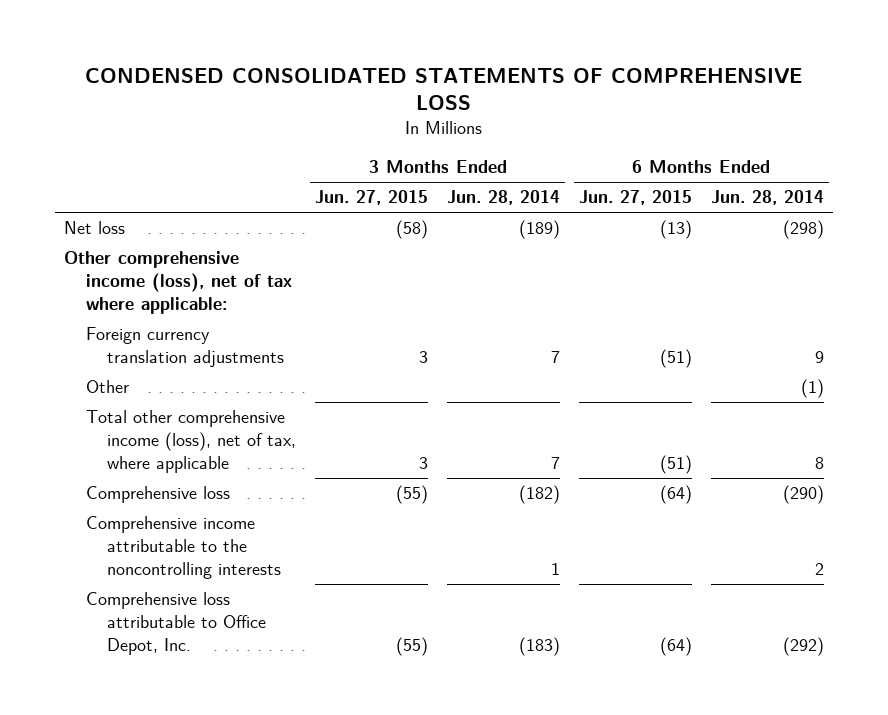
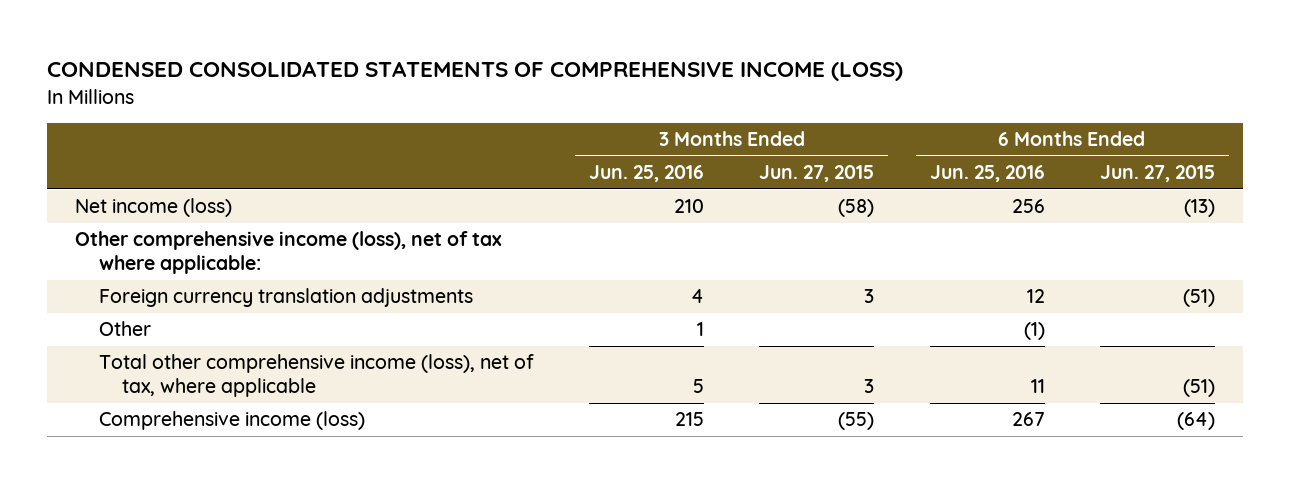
[85,67,803,111] CONDENSED CONSOLIDATED STATEMENTS OF COMPREHENSIVE LOSS -> [47,61,904,82] CONDENSED CONSOLIDATED STATEMENTS OF COMPREHENSIVE INCOME (LOSS)
[447,190,561,206] Jun. 28, 2014 -> none
[710,190,824,206] Jun. 28, 2014 -> none
none -> [588,165,704,183] Jun. 25, 2016
none -> [929,165,1045,183] Jun. 25, 2016
[64,221,126,235] Net loss -> [74,198,232,218] Net income (loss)
[85,486,230,504] Comprehensive loss -> none
[85,516,282,579] Comprehensive income attributable to the noncontrolling interests -> none
[85,592,267,655] Comprehensive loss attributable to Office Depot, Inc. -> [98,411,365,431] Comprehensive income (loss)

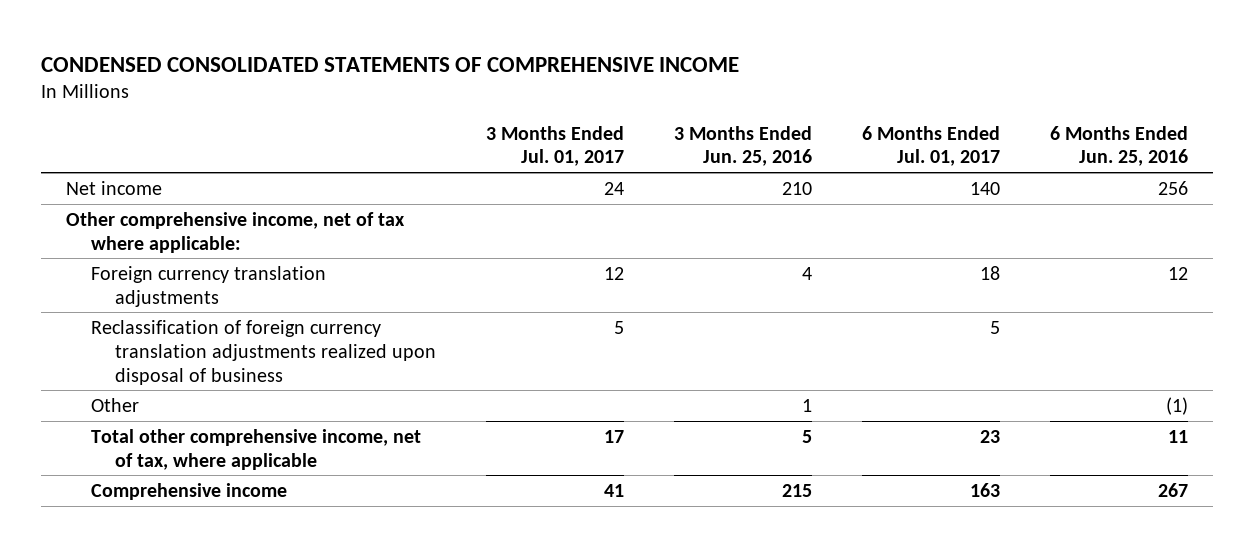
[47,61,904,82] CONDENSED CONSOLIDATED STATEMENTS OF COMPREHENSIVE INCOME (LOSS) -> [41,56,740,72] CONDENSED CONSOLIDATED STATEMENTS OF COMPREHENSIVE INCOME
[759,165,875,183] Jun. 27, 2015 -> none
[1099,165,1215,183] Jun. 27, 2015 -> none
none -> [486,125,625,167] 3 Months Ended Jul. 01, 2017
none -> [861,125,1000,167] 6 Months Ended Jul. 01, 2017
[74,198,232,218] Net income (loss) -> [66,180,163,195] Net income
[74,231,502,275] Other comprehensive income (loss), net of tax where applicable: -> [66,211,406,253] Other comprehensive income, net of tax where applicable:
none -> [90,319,437,385] Reclassification of foreign currency translation adjustments realized upon disposal of business
[98,354,534,398] Total other comprehensive income (loss), net of tax, where applicable -> [90,428,421,470] Total other comprehensive income, net of tax, where applicable
[98,411,365,431] Comprehensive income (loss) -> [90,482,287,500] Comprehensive income

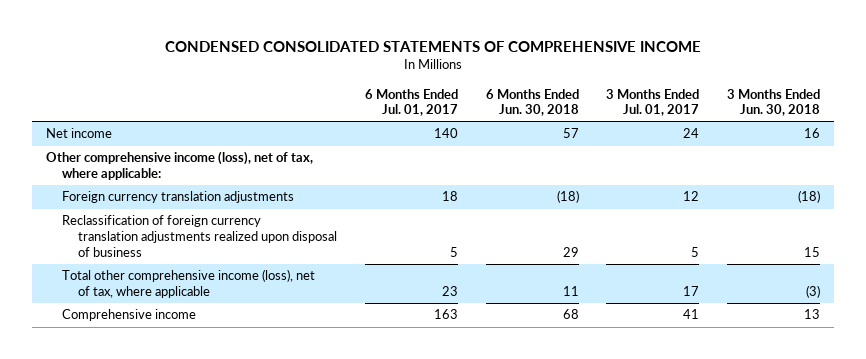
[673,125,812,167] 3 Months Ended Jun. 25, 2016 -> none
[1049,125,1188,167] 6 Months Ended Jun. 25, 2016 -> none
none -> [485,88,579,117] 6 Months Ended Jun. 30, 2018
none -> [727,88,821,117] 3 Months Ended Jun. 30, 2018
[66,211,406,253] Other comprehensive income, net of tax where applicable: -> [46,151,314,181] Other comprehensive income (loss), net of tax, where applicable:
[90,397,139,412] Other -> none
[90,428,421,470] Total other comprehensive income, net of tax, where applicable -> [62,269,316,299] Total other comprehensive income (loss), net of tax, where applicable

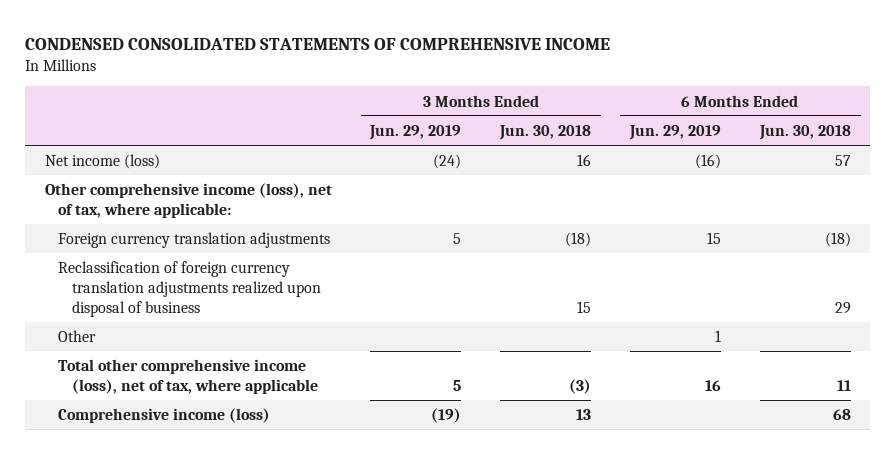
[365,88,459,117] 6 Months Ended Jul. 01, 2017 -> none
[606,88,700,117] 3 Months Ended Jul. 01, 2017 -> none
none -> [369,124,462,140] Jun. 29, 2019
none -> [629,124,722,140] Jun. 29, 2019
[46,128,113,139] Net income -> [44,154,160,170] Net income (loss)
none -> [58,330,97,343] Other
[62,309,197,322] Comprehensive income -> [58,408,271,424] Comprehensive income (loss)

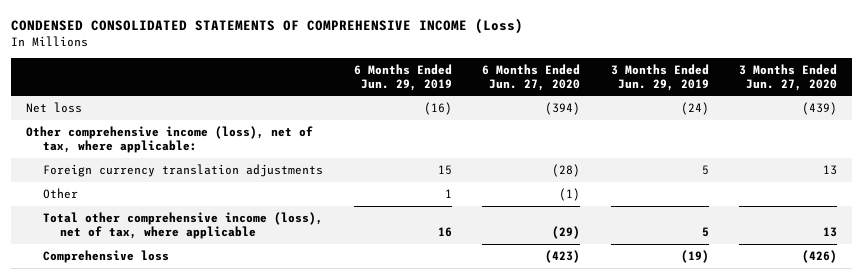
[25,37,611,50] CONDENSED CONSOLIDATED STATEMENTS OF COMPREHENSIVE INCOME -> [11,17,524,34] CONDENSED CONSOLIDATED STATEMENTS OF COMPREHENSIVE INCOME (Loss)
[499,124,592,140] Jun. 30, 2018 -> none
[758,124,851,140] Jun. 30, 2018 -> none
none -> [482,63,581,91] 6 Months Ended Jun. 27, 2020
none -> [739,63,838,91] 3 Months Ended Jun. 27, 2020
[44,154,160,170] Net income (loss) -> [26,102,83,114] Net loss
[58,261,321,317] Reclassification of foreign currency translation adjustments realized upon disposal of business -> none
[58,408,271,424] Comprehensive income (loss) -> [43,250,170,264] Comprehensive loss

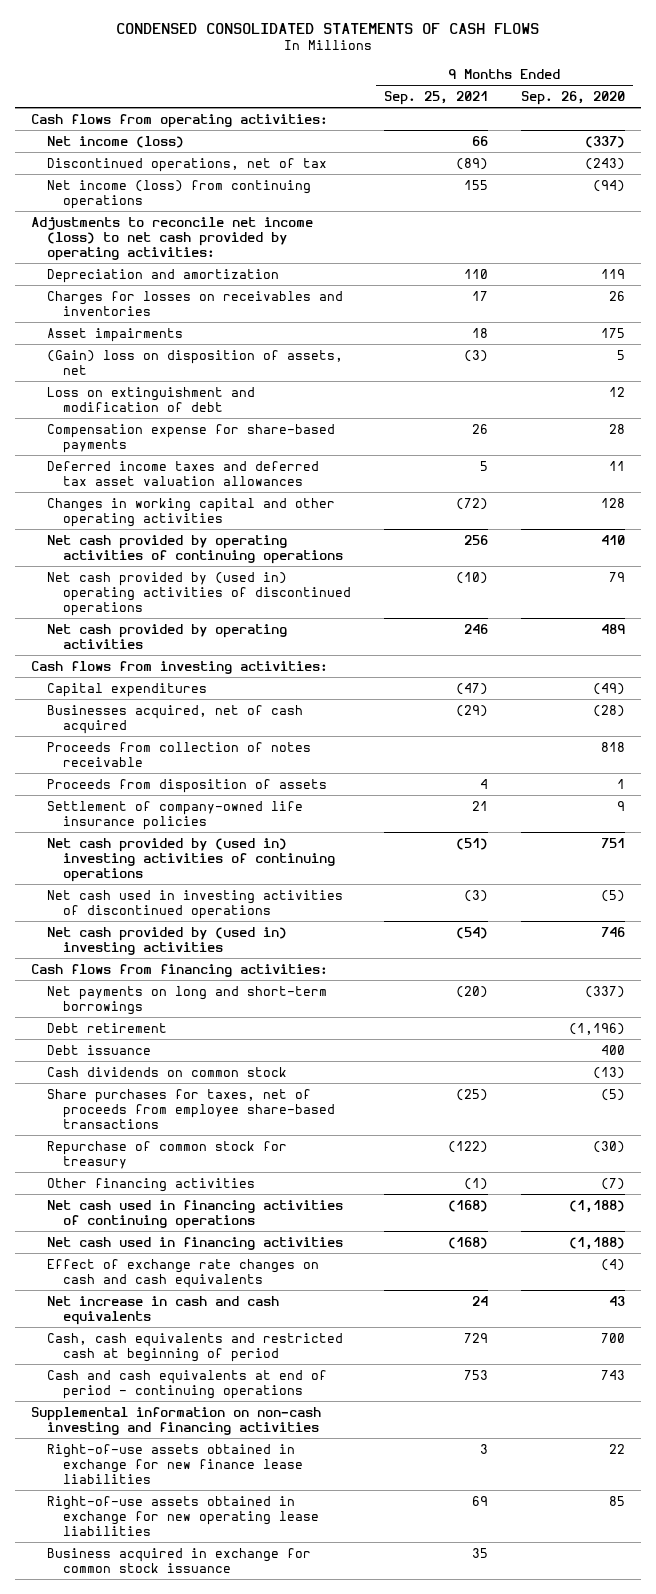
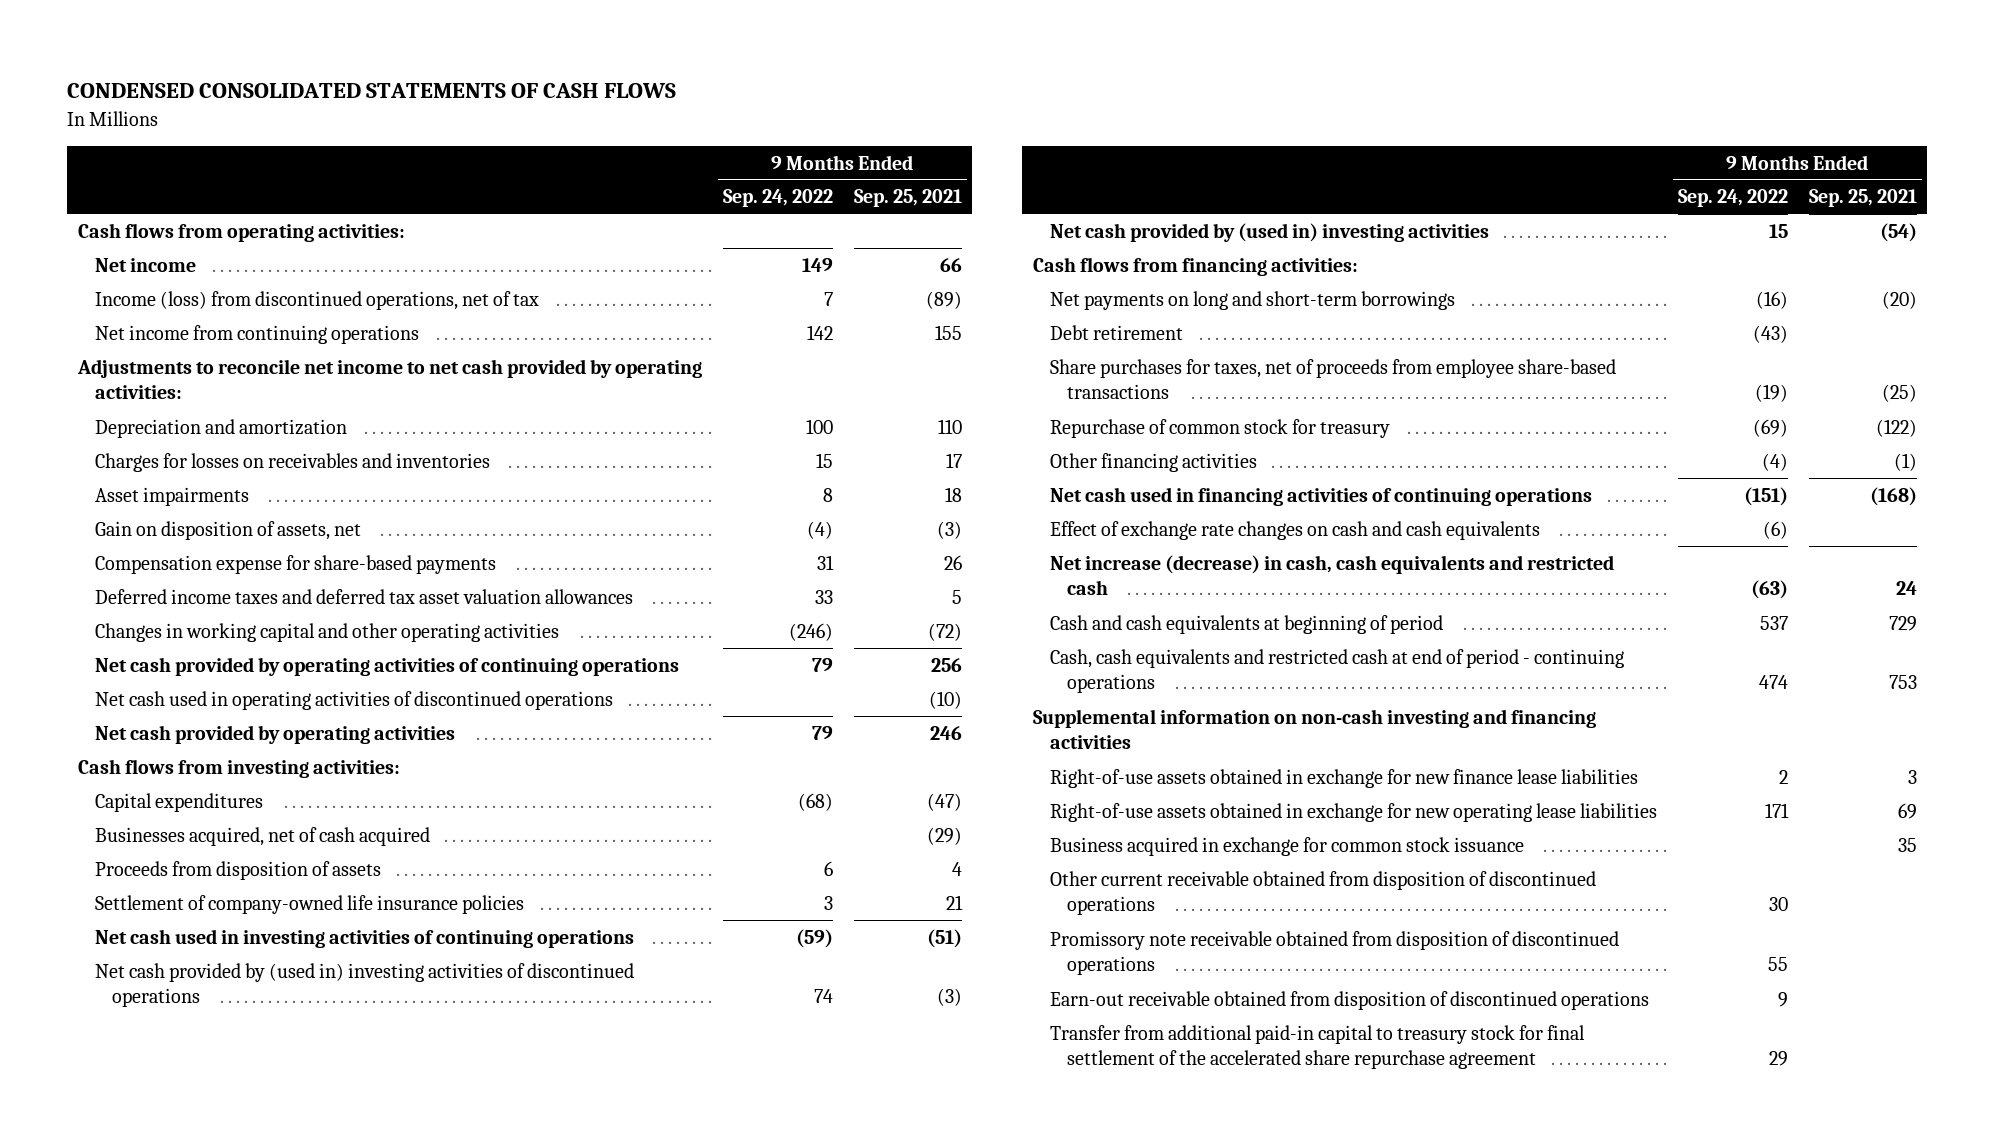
[520,90,625,105] Sep. 26, 2020 -> none
none -> [722,189,833,208] Sep. 24, 2022
[47,135,185,148] Net income (loss) -> [94,257,196,272] Net income
[47,157,328,172] Discontinued operations, net of tax -> [94,290,539,310] Income (loss) from discontinued operations, net of tax
[47,179,312,209] Net income (loss) from continuing operations -> [94,324,419,344] Net income from continuing operations
[31,216,314,261] Adjustments to reconcile net income (loss) to net cash provided by operating activities: -> [76,358,702,400] Adjustments to reconcile net income to net cash provided by operating activities:
[47,386,256,412] Loss on extinguishment and modification of debt -> none
[47,349,344,375] (Gain) loss on disposition of assets, net -> [94,520,361,540] Gain on disposition of assets, net
[47,571,352,616] Net cash provided by (used in) operating activities of discontinued operations -> [94,690,613,710] Net cash used in operating activities of discontinued operations
[47,741,312,767] Proceeds from collection of notes receivable -> none
[47,837,336,882] Net cash provided by (used in) investing activities of continuing operations -> [94,928,634,948] Net cash used in investing activities of continuing operations
[47,889,344,919] Net cash used in investing activities of discontinued operations -> [94,962,634,1008] Net cash provided by (used in) investing activities of discontinued operations
[47,1044,152,1055] Debt issuance -> none
[47,1066,288,1077] Cash dividends on common stock -> none
[47,1236,344,1250] Net cash used in financing activities -> none
[47,1295,280,1325] Net increase in cash and cash equivalents -> [1049,554,1614,596] Net increase (decrease) in cash, cash equivalents and restricted cash
[47,1332,344,1362] Cash, cash equivalents and restricted cash at beginning of period -> [1049,614,1443,634] Cash and cash equivalents at beginning of period
[47,1369,328,1399] Cash and cash equivalents at end of period - continuing operations -> [1049,648,1624,694] Cash, cash equivalents and restricted cash at end of period - continuing operations
none -> [1049,870,1596,916] Other current receivable obtained from disposition of discontinued operations
none -> [1049,930,1619,976] Promissory note receivable obtained from disposition of discontinued operations
none -> [1049,990,1649,1010] Earn-out receivable obtained from disposition of discontinued operations
none -> [1049,1024,1585,1070] Transfer from additional paid-in capital to treasury stock for final settlement of the accelerated share repurchase agreement

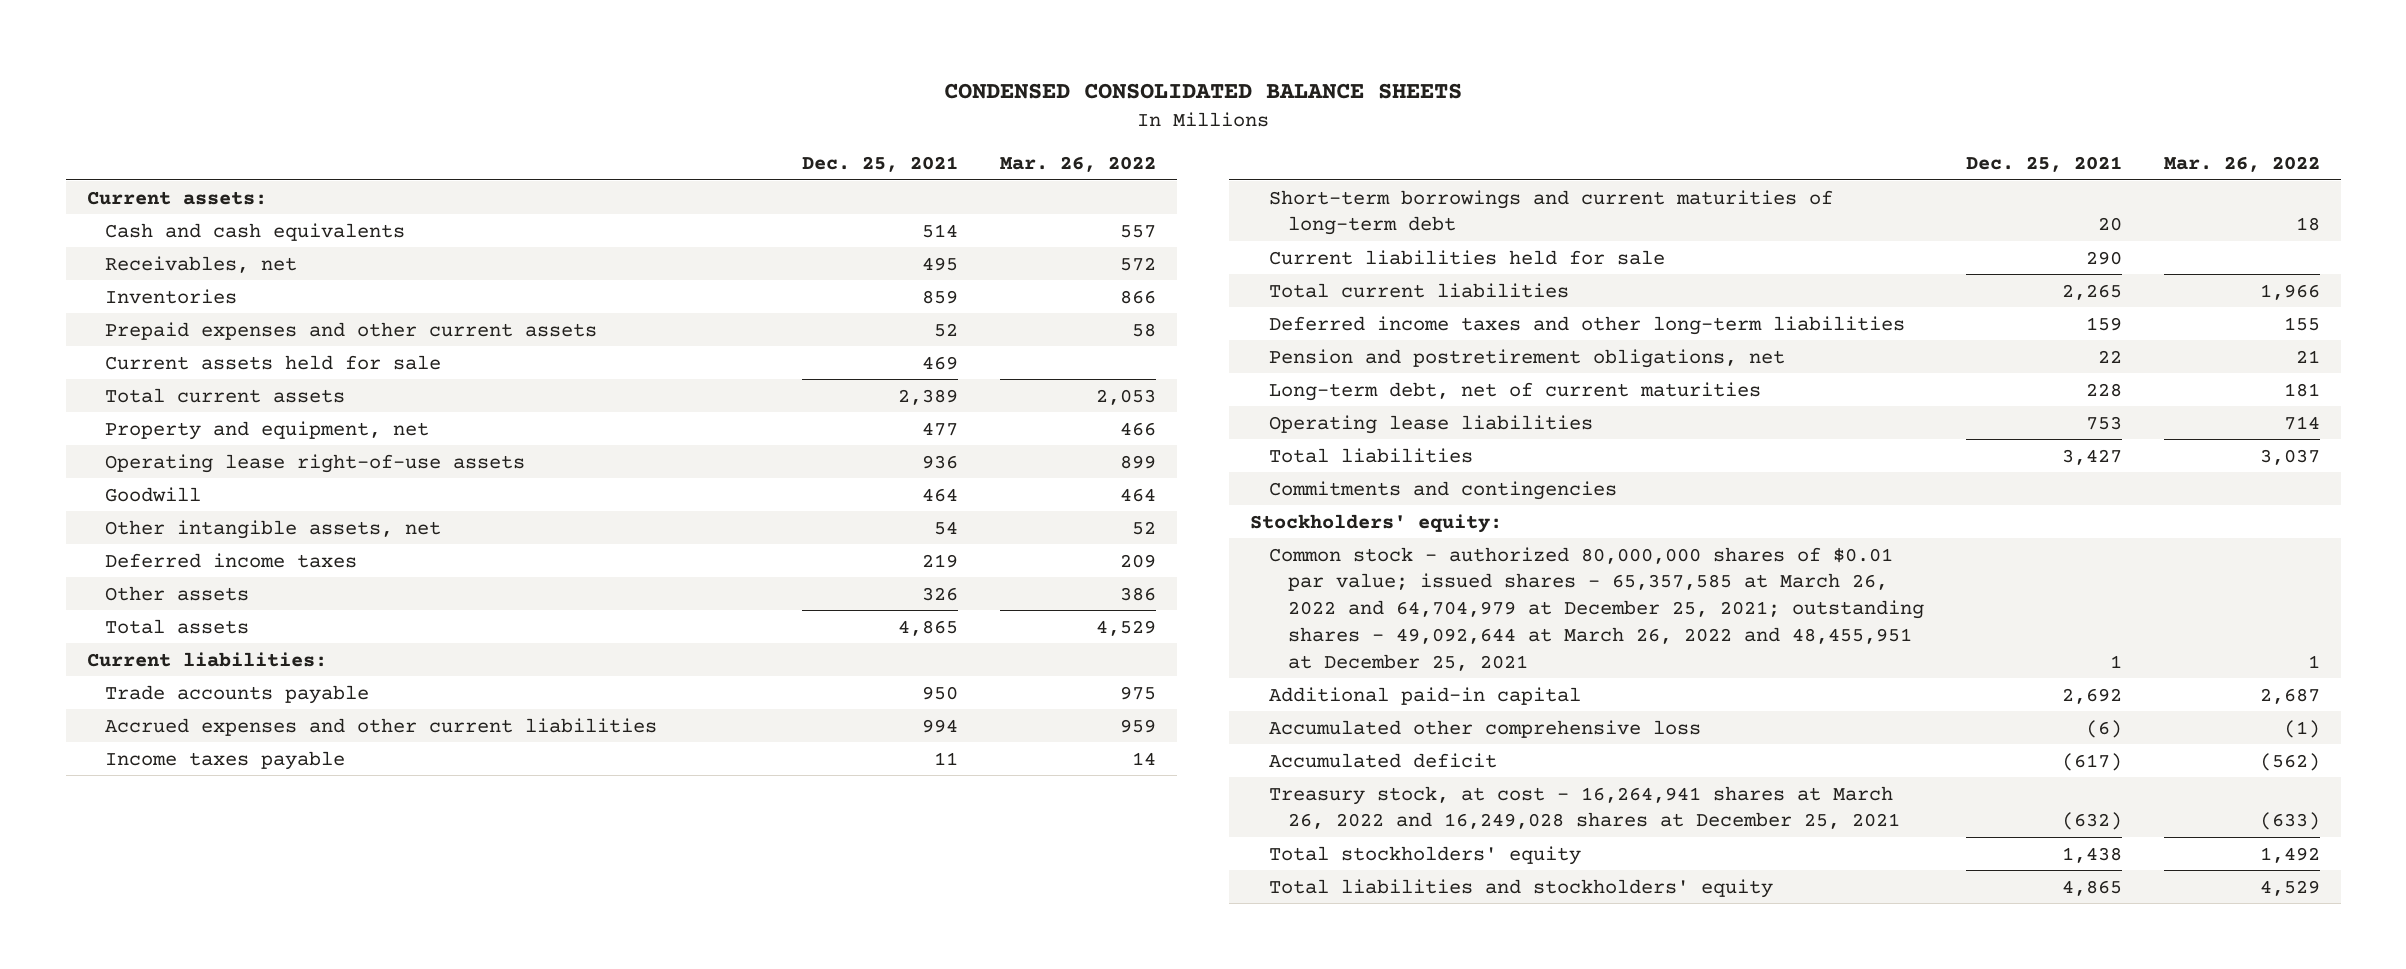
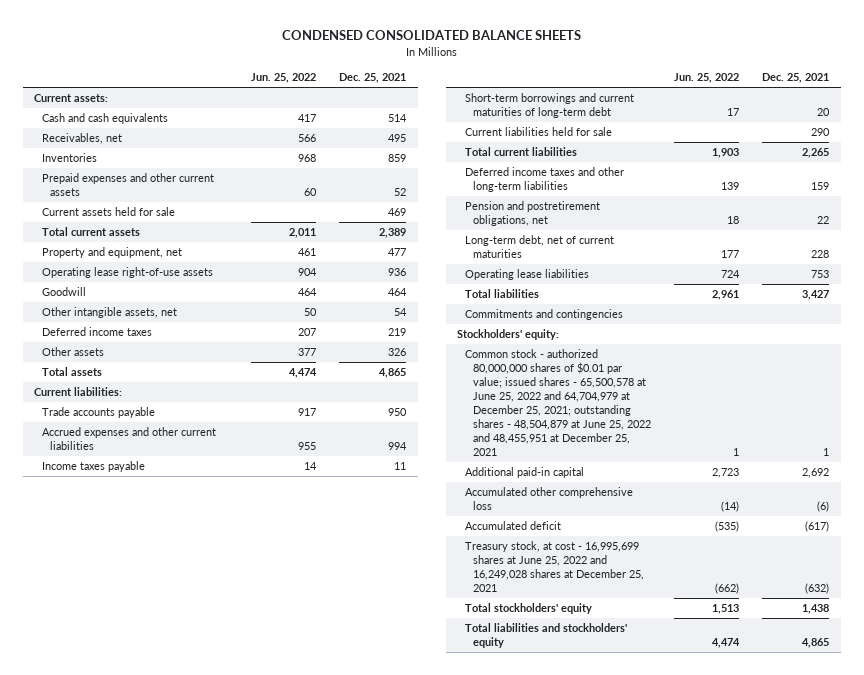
[1000,155,1157,172] Mar. 26, 2022 -> none
none -> [251,72,317,83] Jun. 25, 2022
[1268,546,1924,671] Common stock - authorized 80,000,000 shares of $0.01 par value; issued shares - 65,357,585 at March 26, 2022 and 64,704,979 at December 25, 2021; outstanding shares - 49,092,644 at March 26, 2022 and 48,455,951 at December 25, 2021 -> [465,349,652,456] Common stock - authorized 80,000,000 shares of $0.01 par value; issued shares - 65,500,578 at June 25, 2022 and 64,704,979 at December 25, 2021; outstanding shares - 48,504,879 at June 25, 2022 and 48,455,951 at December 25, 2021
[1268,785,1900,830] Treasury stock, at cost - 16,264,941 shares at March 26, 2022 and 16,249,028 shares at December 25, 2021 -> [465,541,645,593] Treasury stock, at cost - 16,995,699 shares at June 25, 2022 and 16,249,028 shares at December 25, 2021

